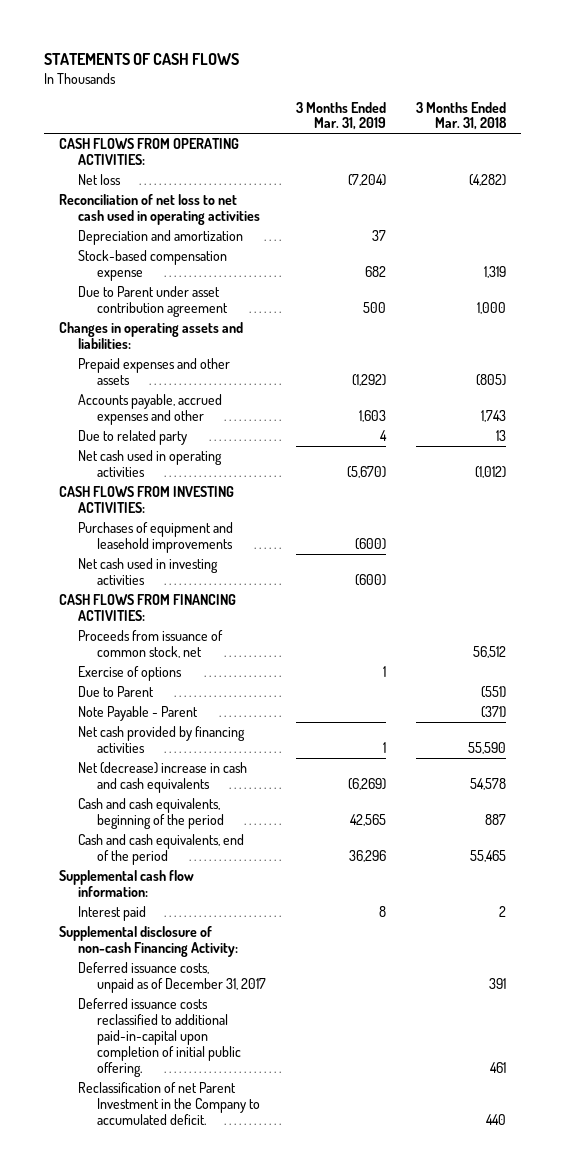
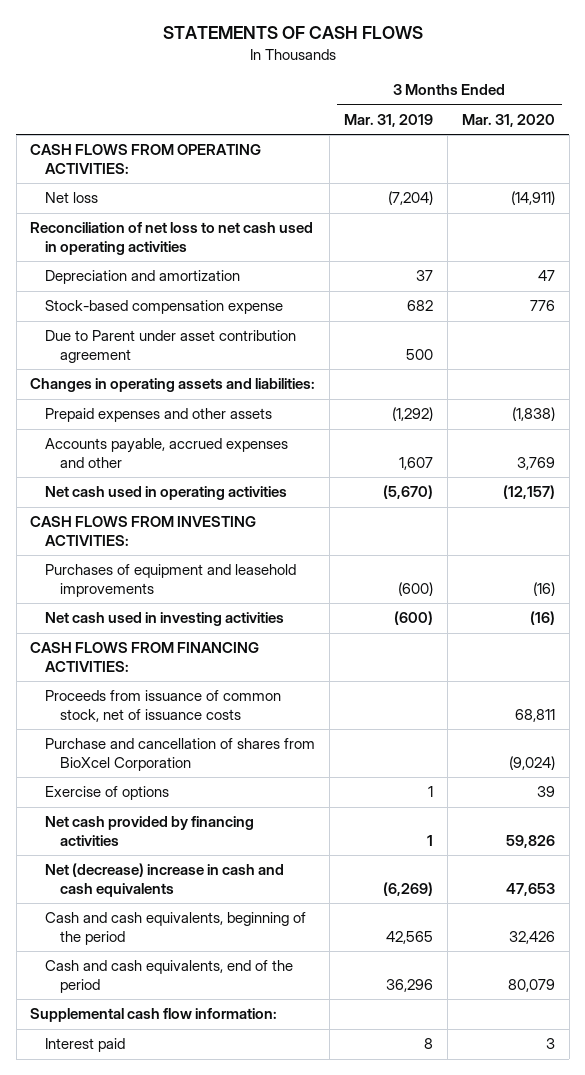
[416,101,508,131] 3 Months Ended Mar. 31, 2018 -> none
none -> [461,113,555,127] Mar. 31, 2020
[77,430,187,446] Due to related party -> none
[359,410,387,423] 1,603 -> [399,456,434,470] 1,607
[77,630,223,659] Proceeds from issuance of common stock, net -> [45,690,282,722] Proceeds from issuance of common stock, net of issuance costs
none -> [45,738,316,771] Purchase and cancellation of shares from BioXcel Corporation
[77,686,154,698] Due to Parent -> none
[77,706,198,722] Note Payable - Parent -> none
[58,926,238,958] Supplemental disclosure of non-cash Financing Activity: -> none
[77,962,266,994] Deferred issuance costs, unpaid as of December 31, 2017 -> none
[77,998,241,1077] Deferred issuance costs reclassified to additional paid-in-capital upon completion of initial public offering. -> none
[77,1082,260,1125] Reclassification of net Parent Investment in the Company to accumulated deficit. -> none

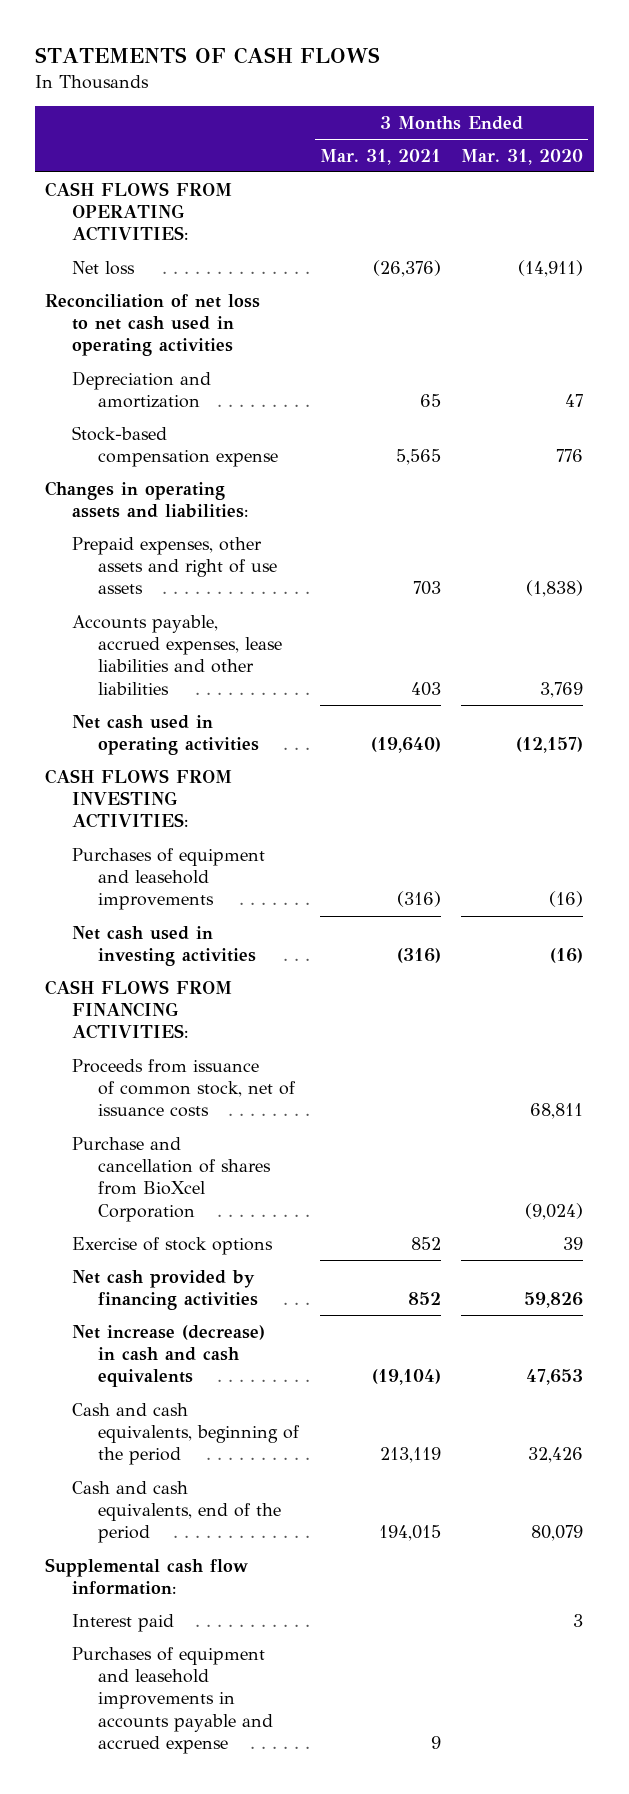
[344,113,434,127] Mar. 31, 2019 -> none
none -> [319,148,441,165] Mar. 31, 2021
[45,330,297,363] Due to Parent under asset contribution agreement -> none
[45,408,273,423] Prepaid expenses and other assets -> [71,536,278,595] Prepaid expenses, other assets and right of use assets
[45,438,289,468] Accounts payable, accrued expenses and other -> [71,614,283,695] Accounts payable, accrued expenses, lease liabilities and other liabilities
[45,786,170,801] Exercise of options -> [71,1236,273,1255] Exercise of stock options
[45,863,285,897] Net (decrease) increase in cash and cash equivalents -> [71,1324,265,1388] Net increase (decrease) in cash and cash equivalents
none -> [71,1646,274,1755] Purchases of equipment and leasehold improvements in accounts payable and accrued expense

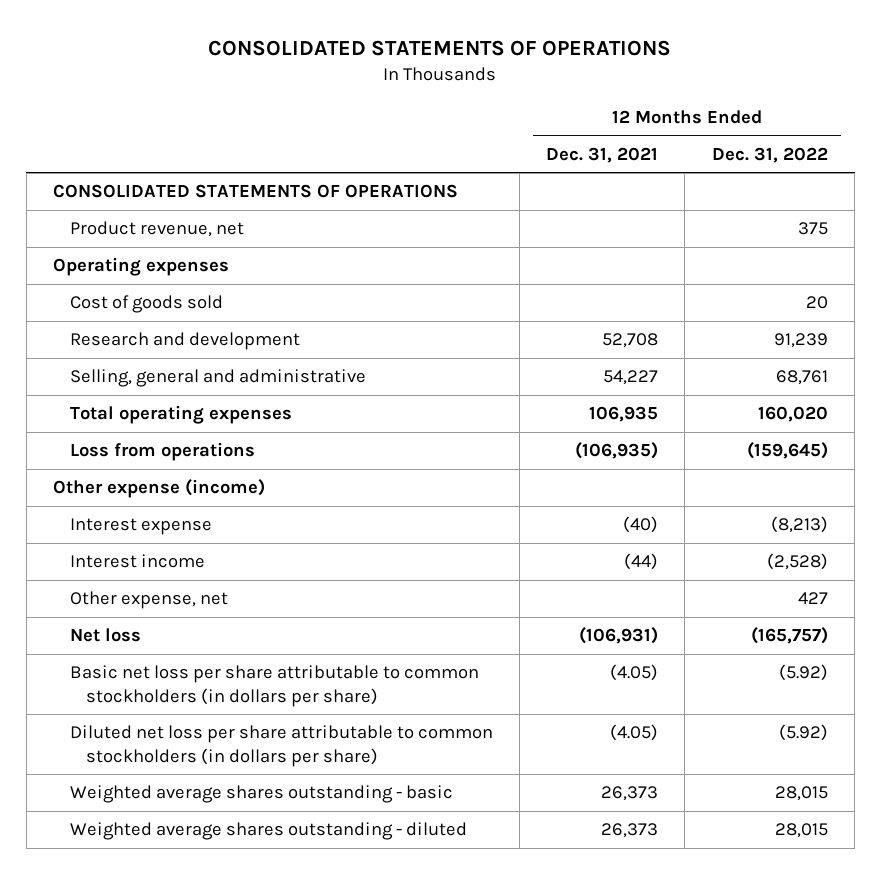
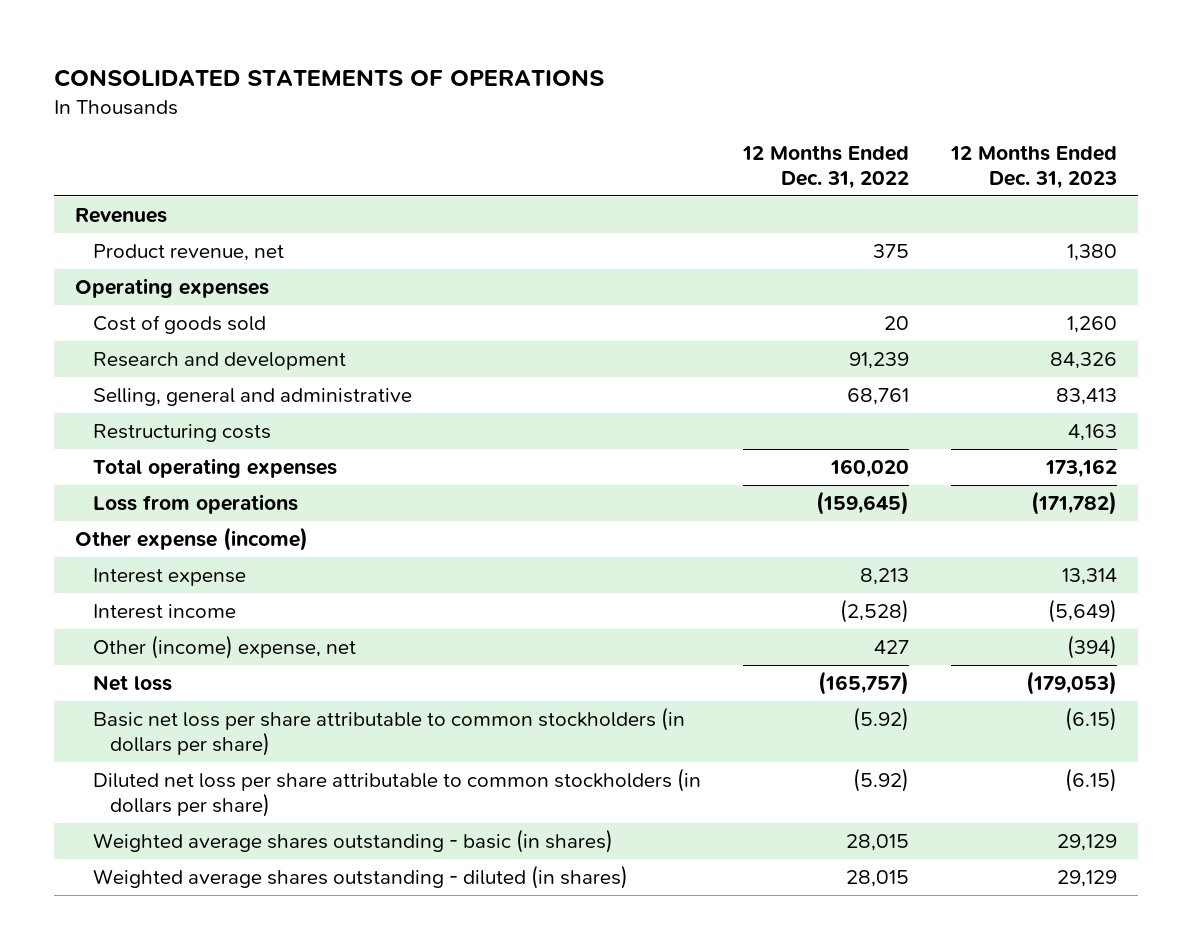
[546,146,659,163] Dec. 31, 2021 -> none
none -> [949,145,1117,190] 12 Months Ended Dec. 31, 2023
[52,184,458,199] CONSOLIDATED STATEMENTS OF OPERATIONS -> none
none -> [75,207,168,223] Revenues
none -> [92,423,271,442] Restructuring costs
[770,516,828,534] (8,213) -> [859,567,909,585] 8,213
[69,591,228,610] Other expense, net -> [92,634,356,659] Other (income) expense, net
[69,785,453,804] Weighted average shares outstanding - basic -> [92,828,613,853] Weighted average shares outstanding - basic (in shares)
[69,822,467,841] Weighted average shares outstanding - diluted -> [92,864,628,889] Weighted average shares outstanding - diluted (in shares)

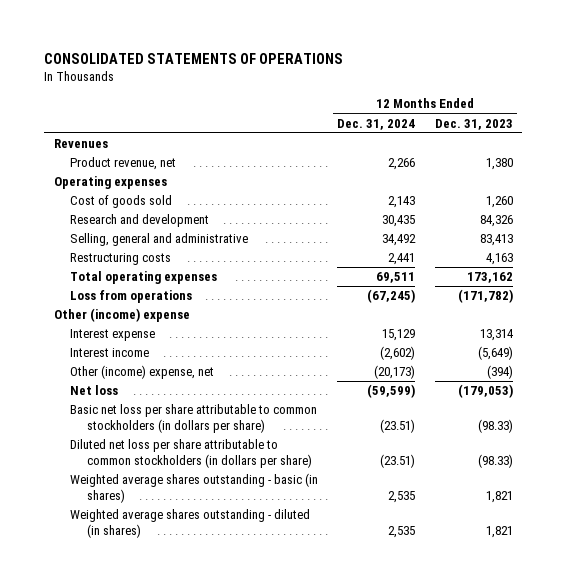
[741,145,909,190] 12 Months Ended Dec. 31, 2022 -> none
none -> [337,118,416,130] Dec. 31, 2024
[75,526,309,551] Other expense (income) -> [53,308,190,323] Other (income) expense
[1064,706,1117,731] (6.15) -> [477,418,513,433] (98.33)
[1064,767,1117,792] (6.15) -> [477,453,513,468] (98.33)
[1056,833,1117,851] 29,129 -> [485,490,513,503] 1,821
[1056,869,1117,887] 29,129 -> [485,525,513,538] 1,821

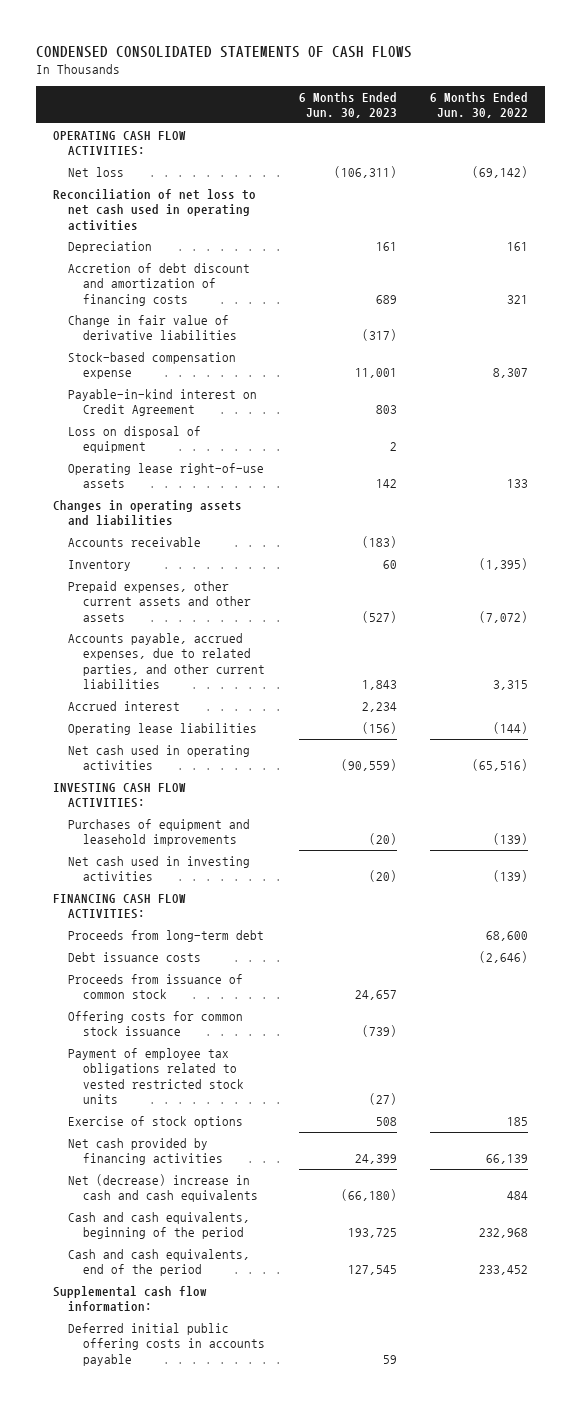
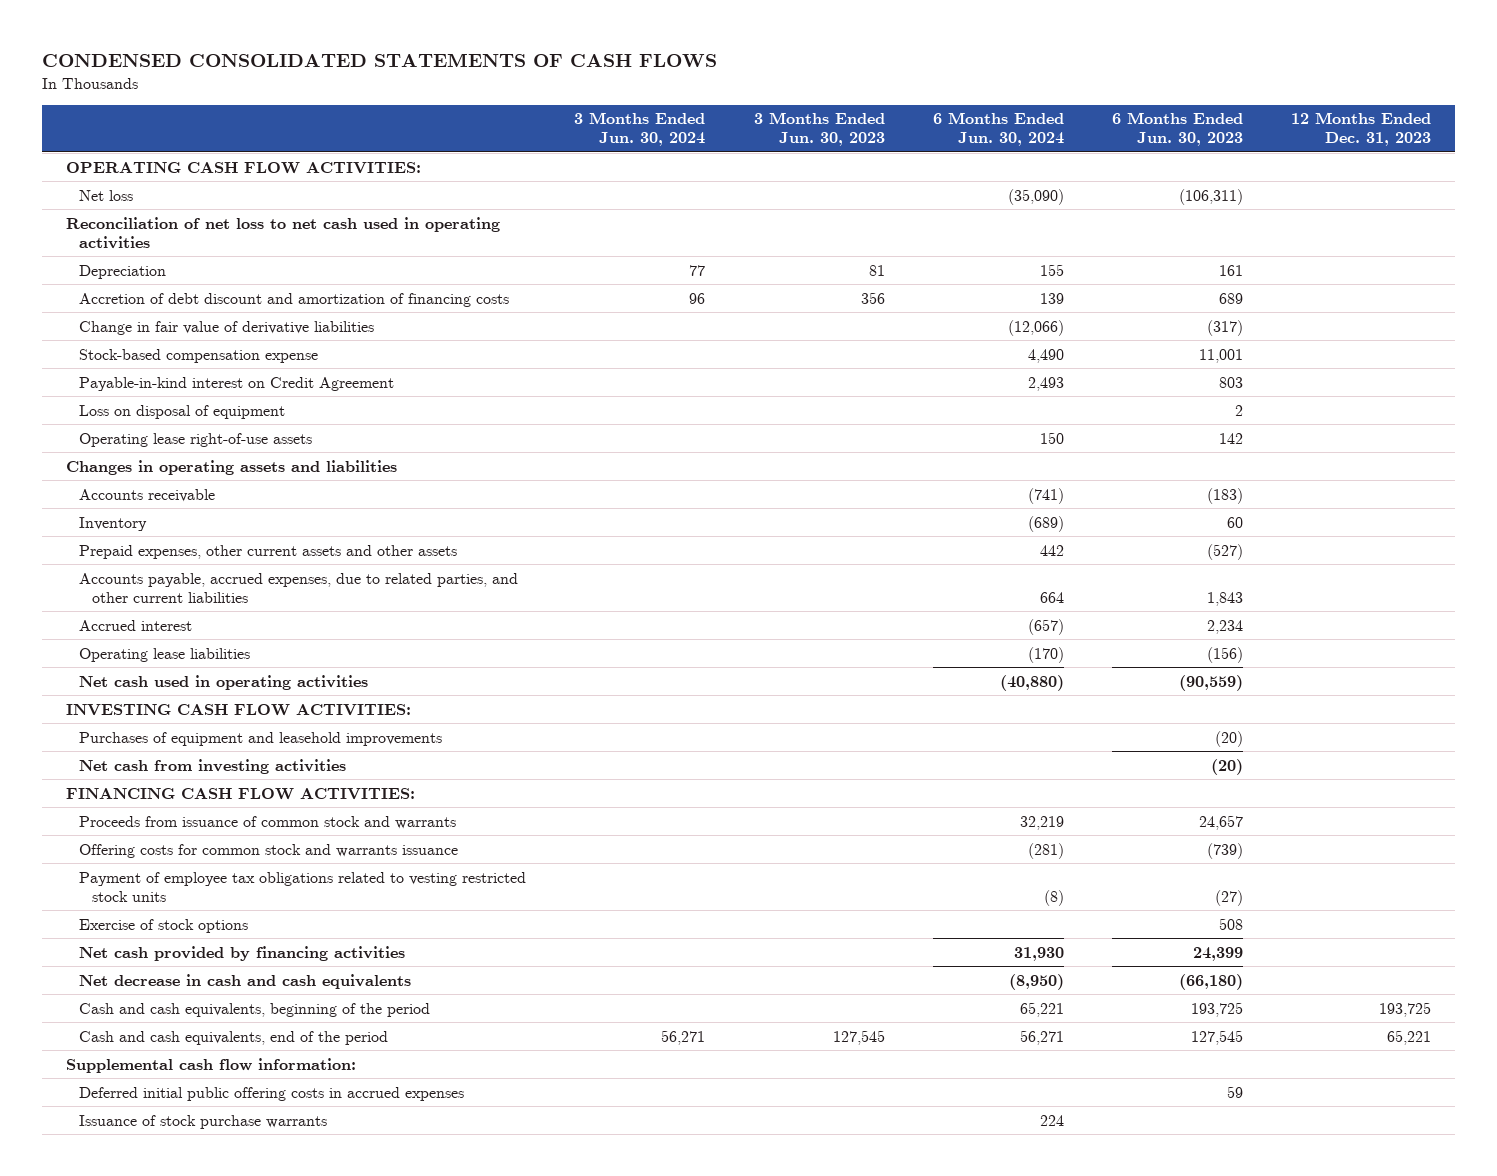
[430,91,529,119] 6 Months Ended Jun. 30, 2022 -> none
none -> [574,112,706,147] 3 Months Ended Jun. 30, 2024
none -> [753,112,885,147] 3 Months Ended Jun. 30, 2023
none -> [932,112,1064,147] 6 Months Ended Jun. 30, 2024
none -> [1291,112,1432,147] 12 Months Ended Dec. 31, 2023
[67,855,250,882] Net cash used in investing activities -> [79,758,347,774] Net cash from investing activities
[67,929,264,942] Proceeds from long-term debt -> none
[67,951,201,962] Debt issuance costs -> none
[67,973,243,1000] Proceeds from issuance of common stock -> [79,815,457,829] Proceeds from issuance of common stock and warrants
[67,1010,243,1037] Offering costs for common stock issuance -> [79,843,459,858] Offering costs for common stock and warrants issuance
[67,1047,244,1104] Payment of employee tax obligations related to vested restricted stock units -> [79,871,527,902] Payment of employee tax obligations related to vesting restricted stock units
[67,1173,258,1203] Net (decrease) increase in cash and cash equivalents -> [79,973,412,989] Net decrease in cash and cash equivalents
[67,1322,265,1366] Deferred initial public offering costs in accounts payable -> [79,1086,465,1101] Deferred initial public offering costs in accrued expenses
none -> [79,1114,328,1129] Issuance of stock purchase warrants

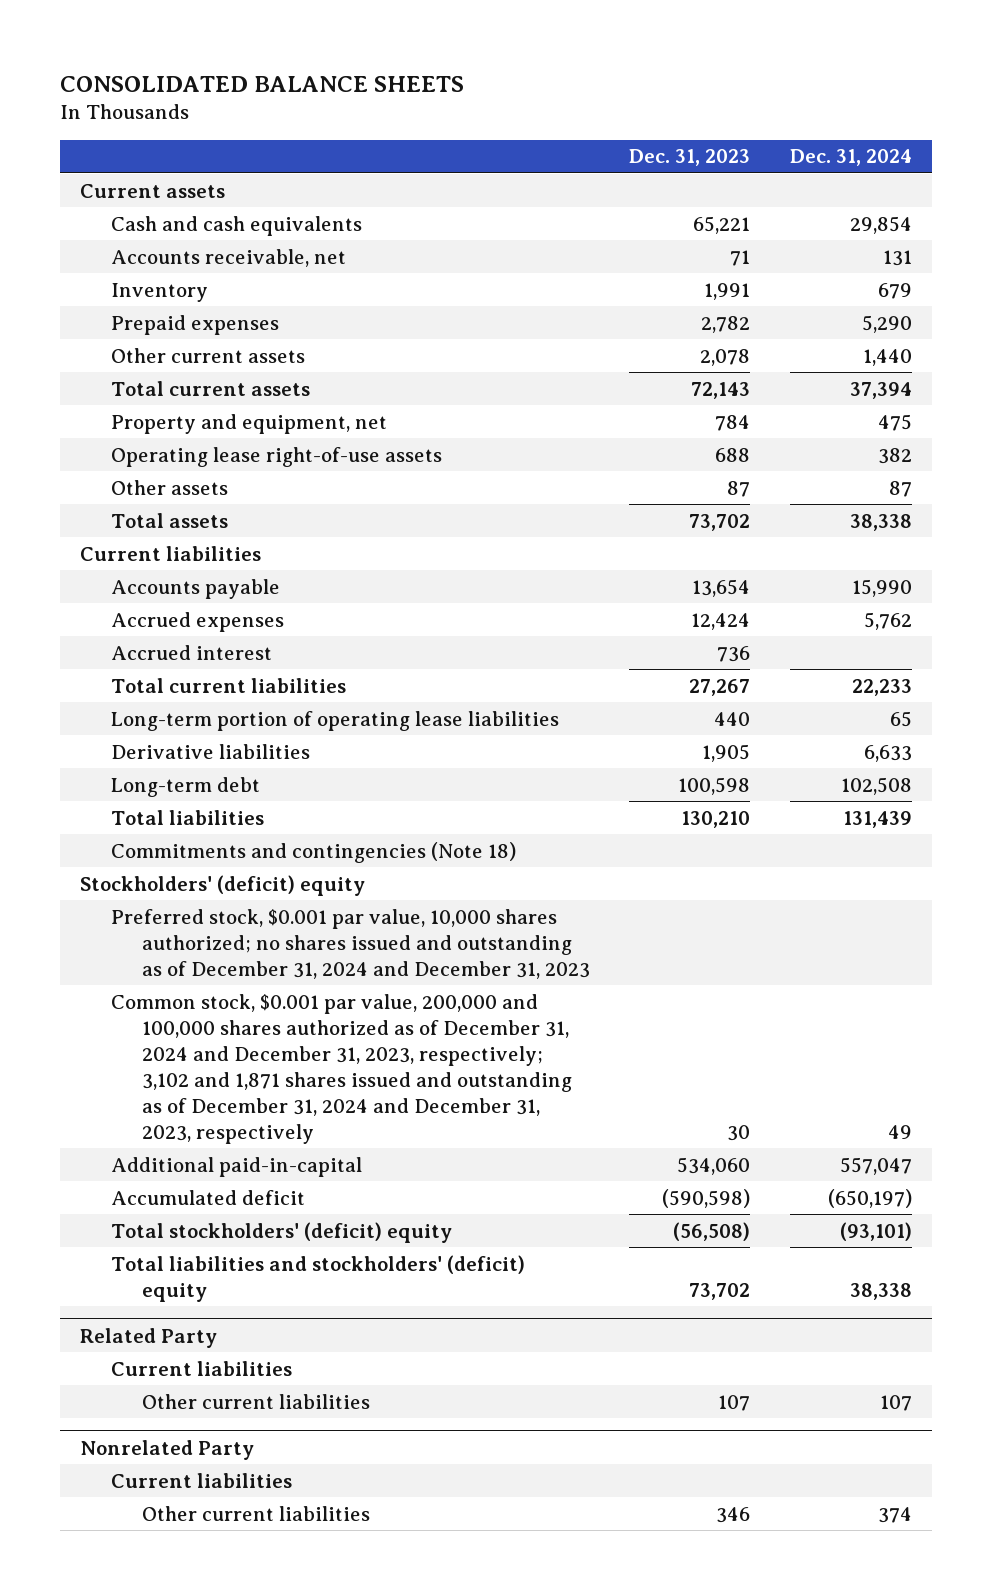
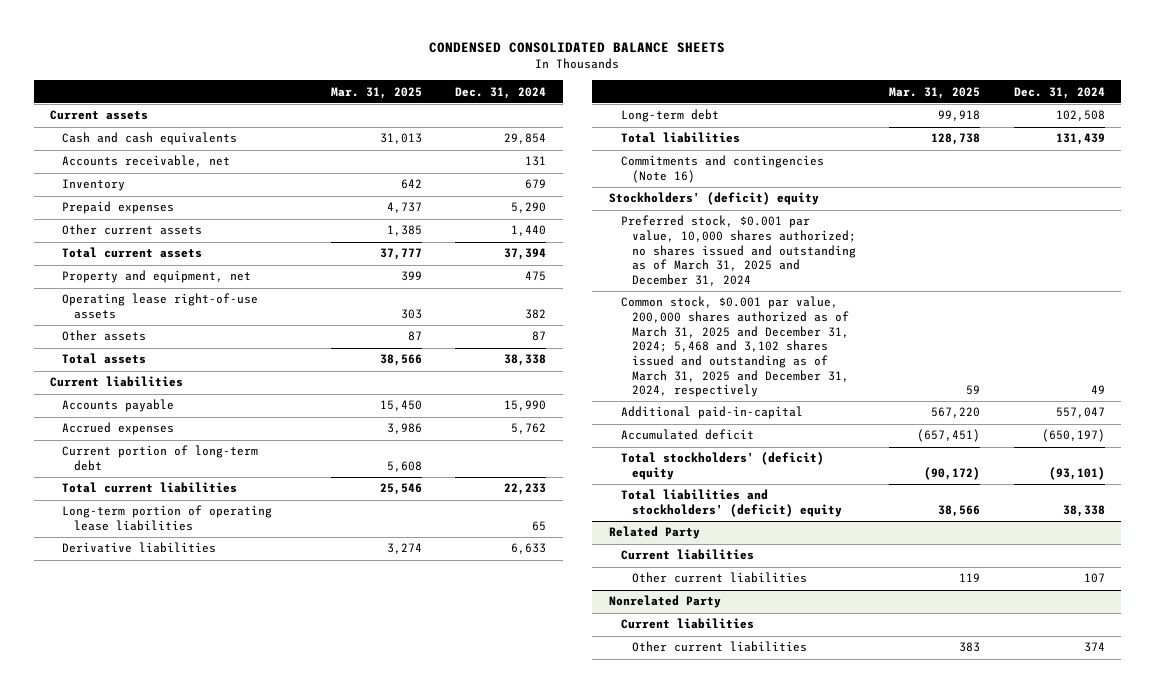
[59,75,464,92] CONSOLIDATED BALANCE SHEETS -> [429,42,726,54] CONDENSED CONSOLIDATED BALANCE SHEETS
[629,149,751,167] Dec. 31, 2023 -> none
none -> [330,86,422,99] Mar. 31, 2025
[110,644,272,660] Accrued interest -> none
none -> [62,445,259,472] Current portion of long-term debt
[110,841,516,863] Commitments and contingencies (Note 18) -> [620,155,824,184] Commitments and contingencies (Note 16)
[110,908,590,979] Preferred stock, $0.001 par value, 10,000 shares authorized; no shares issued and outstanding as of December 31, 2024 and December 31, 2023 -> [620,215,857,286] Preferred stock, $0.001 par value, 10,000 shares authorized; no shares issued and outstanding as of March 31, 2025 and December 31, 2024
[110,993,572,1144] Common stock, $0.001 par value, 200,000 and 100,000 shares authorized as of December 31, 2024 and December 31, 2023, respectively; 3,102 and 1,871 shares issued and outstanding as of December 31, 2024 and December 31, 2023, respectively -> [620,296,850,398] Common stock, $0.001 par value, 200,000 shares authorized as of March 31, 2025 and December 31, 2024; 5,468 and 3,102 shares issued and outstanding as of March 31, 2025 and December 31, 2024, respectively

